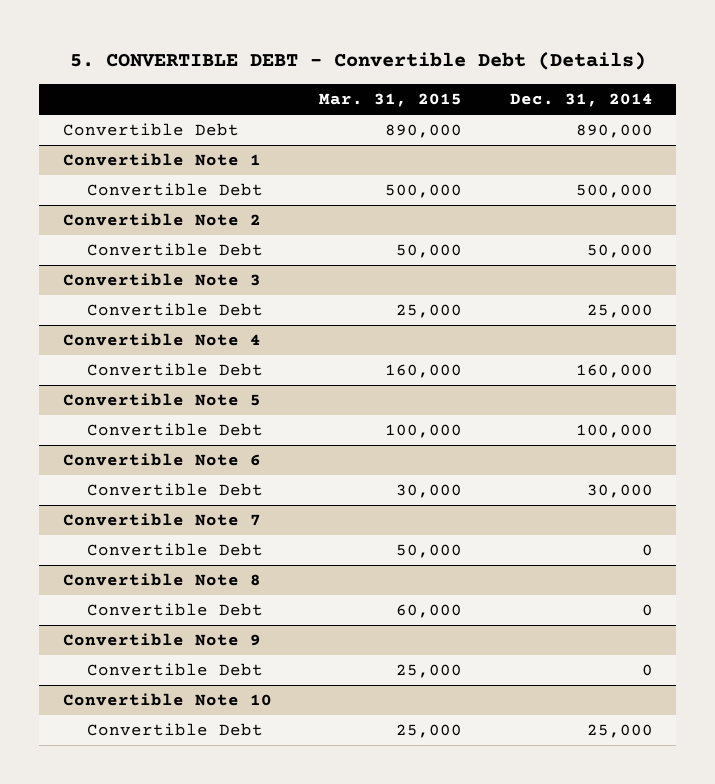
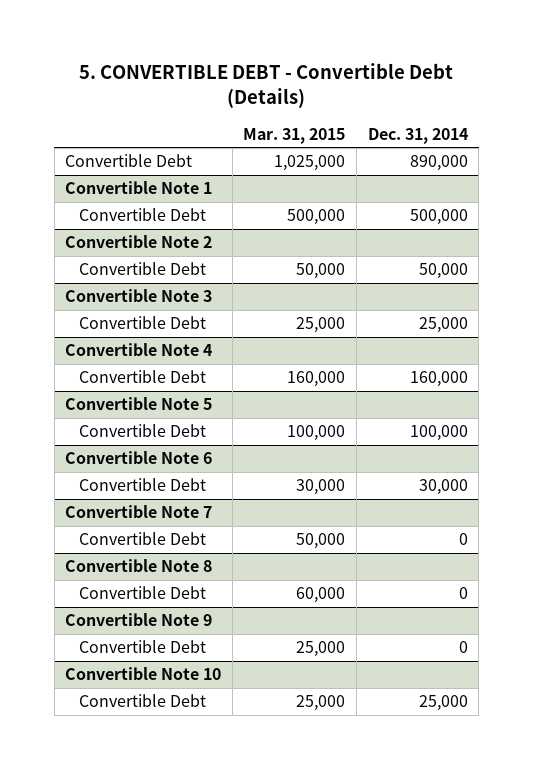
[385,124,463,139] 890,000 -> [274,155,346,172] 1,025,000

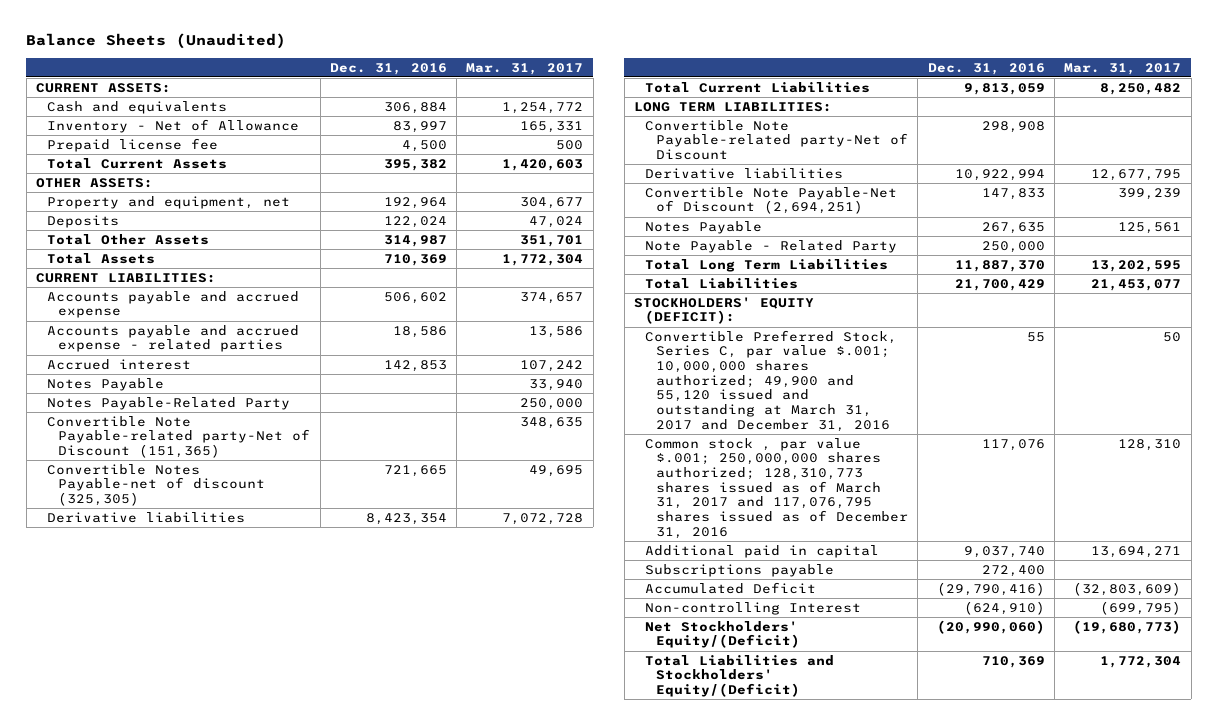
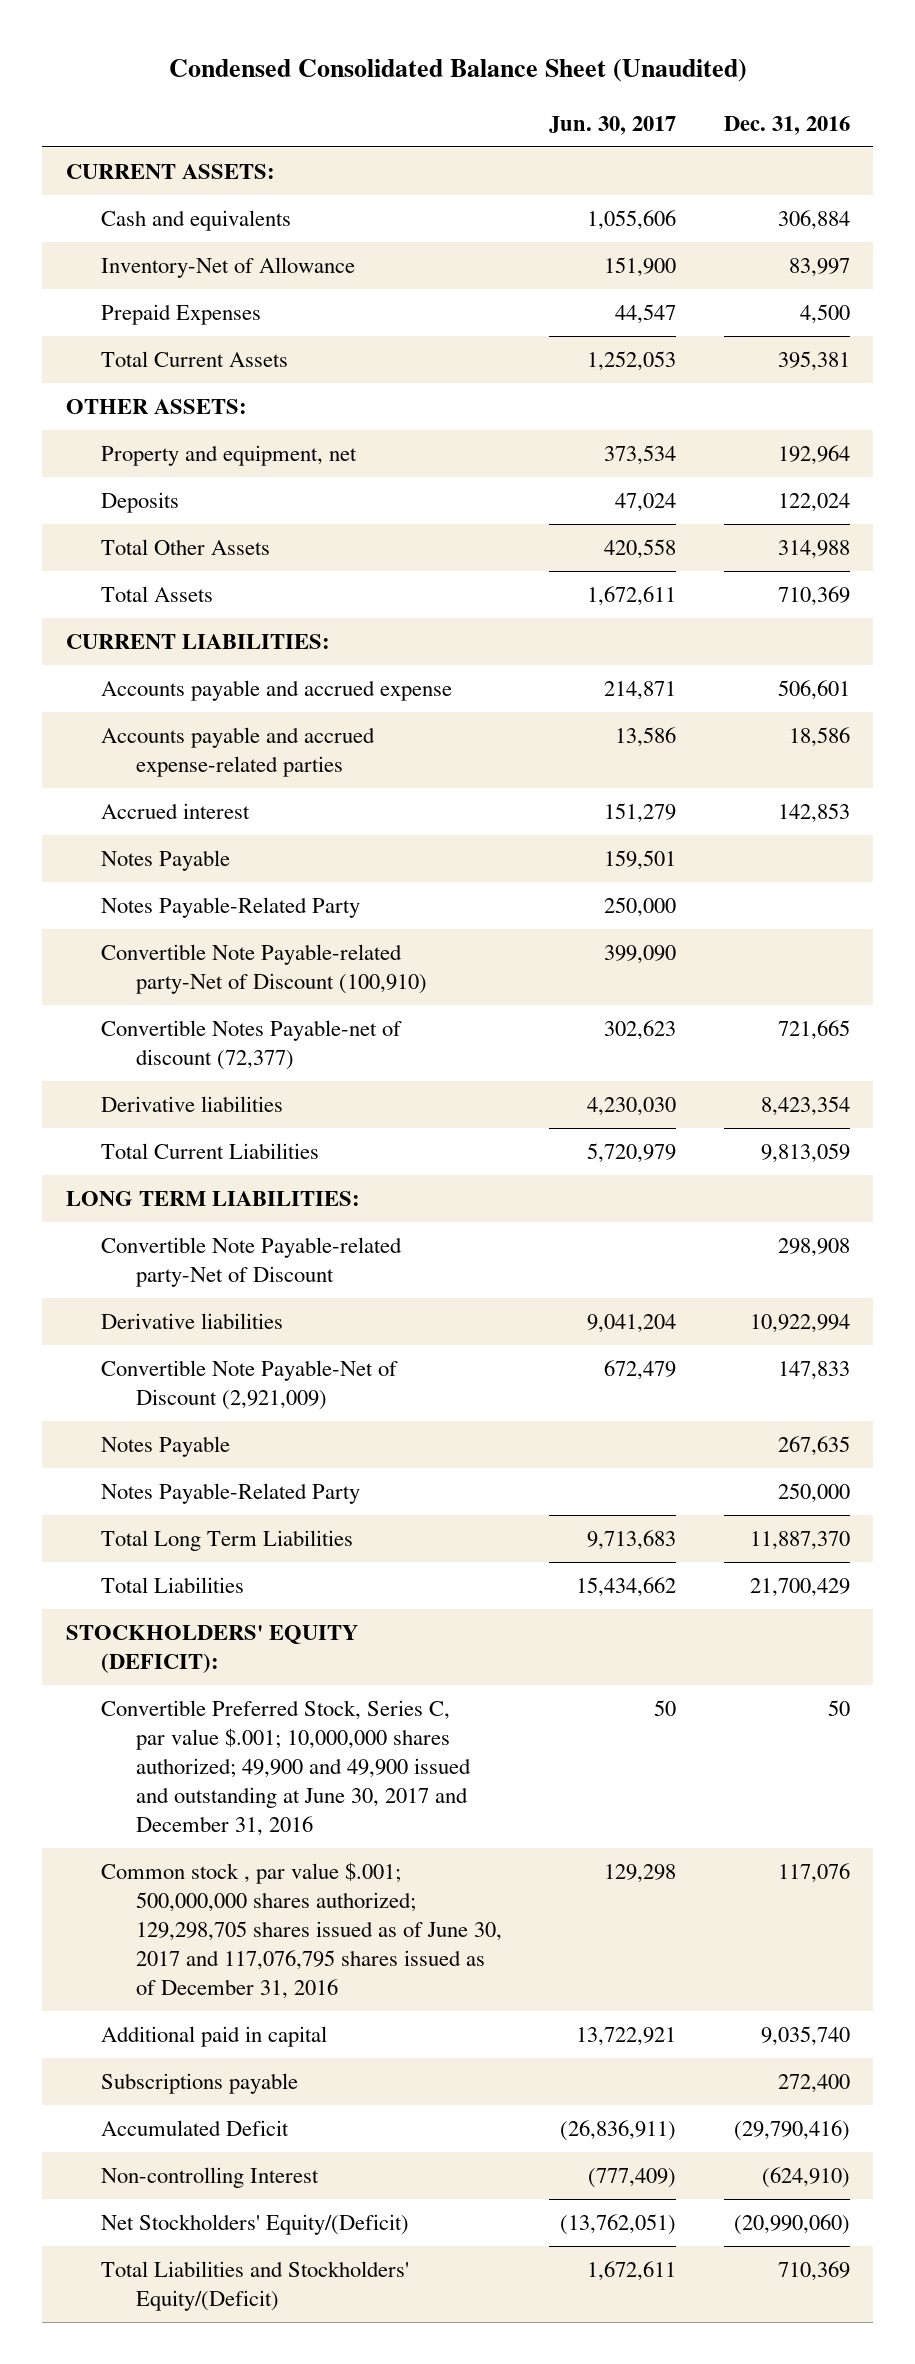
[26,33,287,50] Balance Sheets (Unaudited) -> [168,59,747,83] Condensed Consolidated Balance Sheet (Unaudited)
[466,62,584,75] Mar. 31, 2017 -> none
none -> [549,115,677,135] Jun. 30, 2017
[47,118,300,133] Inventory - Net of Allowance -> [100,256,355,278] Inventory-Net of Allowance
[47,137,219,152] Prepaid license fee -> [100,303,261,325] Prepaid Expenses
[383,158,447,171] 395,382 -> [777,350,850,371] 395,381
[383,234,447,247] 314,987 -> [777,539,850,559] 314,988
[383,291,447,304] 506,602 -> [777,679,850,700] 506,601
[47,324,300,353] Accounts payable and accrued expense - related parties -> [100,726,375,777] Accounts payable and accrued expense-related parties
[47,415,311,459] Convertible Note Payable-related party-Net of Discount (151,365) -> [100,943,428,994] Convertible Note Payable-related party-Net of Discount (100,910)
[47,463,266,507] Convertible Notes Payable-net of discount (325,305) -> [100,1019,402,1070] Convertible Notes Payable-net of discount (72,377)
[645,186,898,215] Convertible Note Payable-Net of Discount (2,694,251) -> [100,1359,398,1410] Convertible Note Payable-Net of Discount (2,921,009)
[645,239,898,253] Note Payable - Related Party -> [100,1482,360,1504] Notes Payable-Related Party
[645,329,898,432] Convertible Preferred Stock, Series C, par value $.001; 10,000,000 shares authorized; 49,900 and 55,120 issued and outstanding at March 31, 2017 and December 31, 2016 -> [100,1699,472,1837] Convertible Preferred Stock, Series C, par value $.001; 10,000,000 shares authorized; 49,900 and 49,900 issued and outstanding at June 30, 2017 and December 31, 2016
[1026,331,1045,342] 55 -> [827,1699,850,1716] 50
[645,437,909,539] Common stock , par value $.001; 250,000,000 shares authorized; 128,310,773 shares issued as of March 31, 2017 and 117,076,795 shares issued as of December 31, 2016 -> [100,1861,503,2000] Common stock , par value $.001; 500,000,000 shares authorized; 129,298,705 shares issued as of June 30, 2017 and 117,076,795 shares issued as of December 31, 2016
[963,545,1045,558] 9,037,740 -> [760,2025,850,2046] 9,035,740

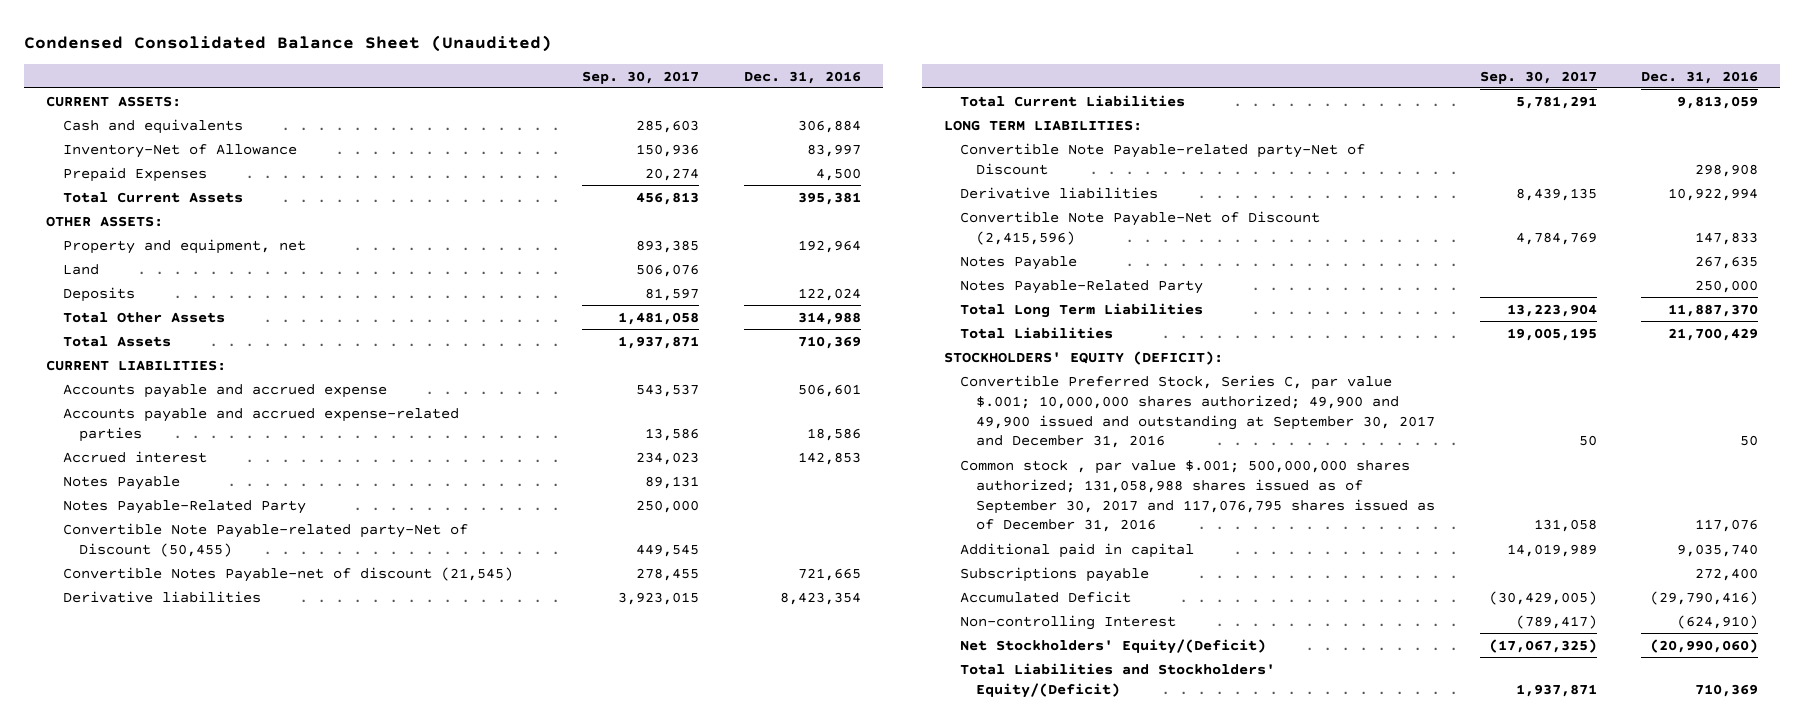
[549,115,677,135] Jun. 30, 2017 -> none
none -> [582,70,700,84] Sep. 30, 2017
none -> [62,263,99,275] Land
[100,943,428,994] Convertible Note Payable-related party-Net of Discount (100,910) -> [62,522,468,557] Convertible Note Payable-related party-Net of Discount (50,455)
[100,1019,402,1070] Convertible Notes Payable-net of discount (72,377) -> [62,566,513,582] Convertible Notes Payable-net of discount (21,545)
[100,1359,398,1410] Convertible Note Payable-Net of Discount (2,921,009) -> [960,210,1321,245] Convertible Note Payable-Net of Discount (2,415,596)
[100,1699,472,1837] Convertible Preferred Stock, Series C, par value $.001; 10,000,000 shares authorized; 49,900 and 49,900 issued and outstanding at June 30, 2017 and December 31, 2016 -> [960,374,1436,449] Convertible Preferred Stock, Series C, par value $.001; 10,000,000 shares authorized; 49,900 and 49,900 issued and outstanding at September 30, 2017 and December 31, 2016
[100,1861,503,2000] Common stock , par value $.001; 500,000,000 shares authorized; 129,298,705 shares issued as of June 30, 2017 and 117,076,795 shares issued as of December 31, 2016 -> [960,459,1436,533] Common stock , par value $.001; 500,000,000 shares authorized; 131,058,988 shares issued as of September 30, 2017 and 117,076,795 shares issued as of December 31, 2016

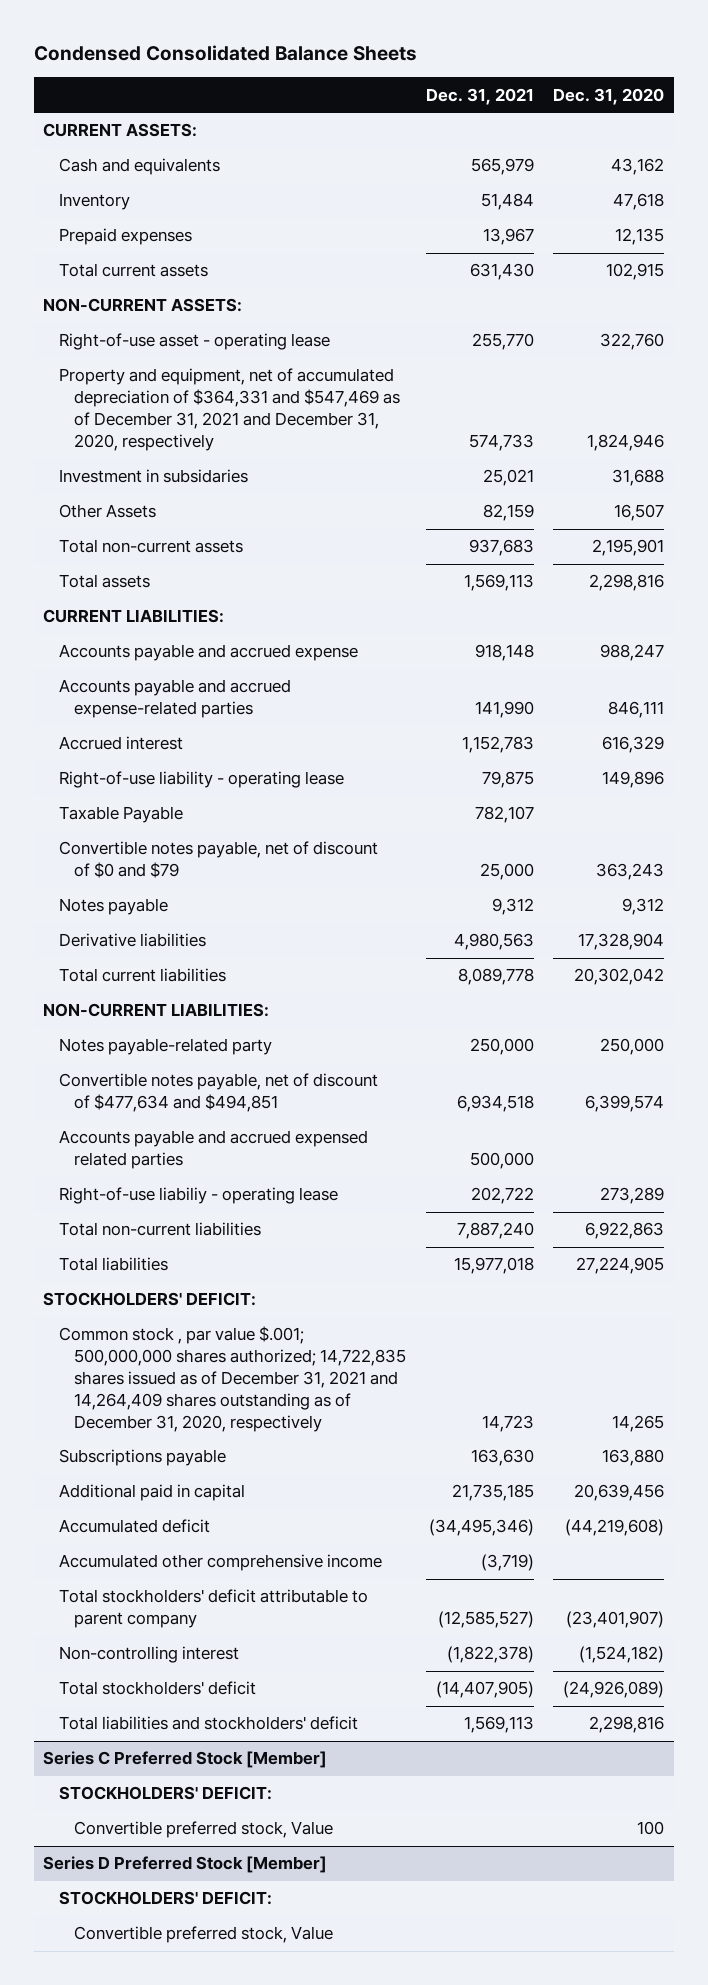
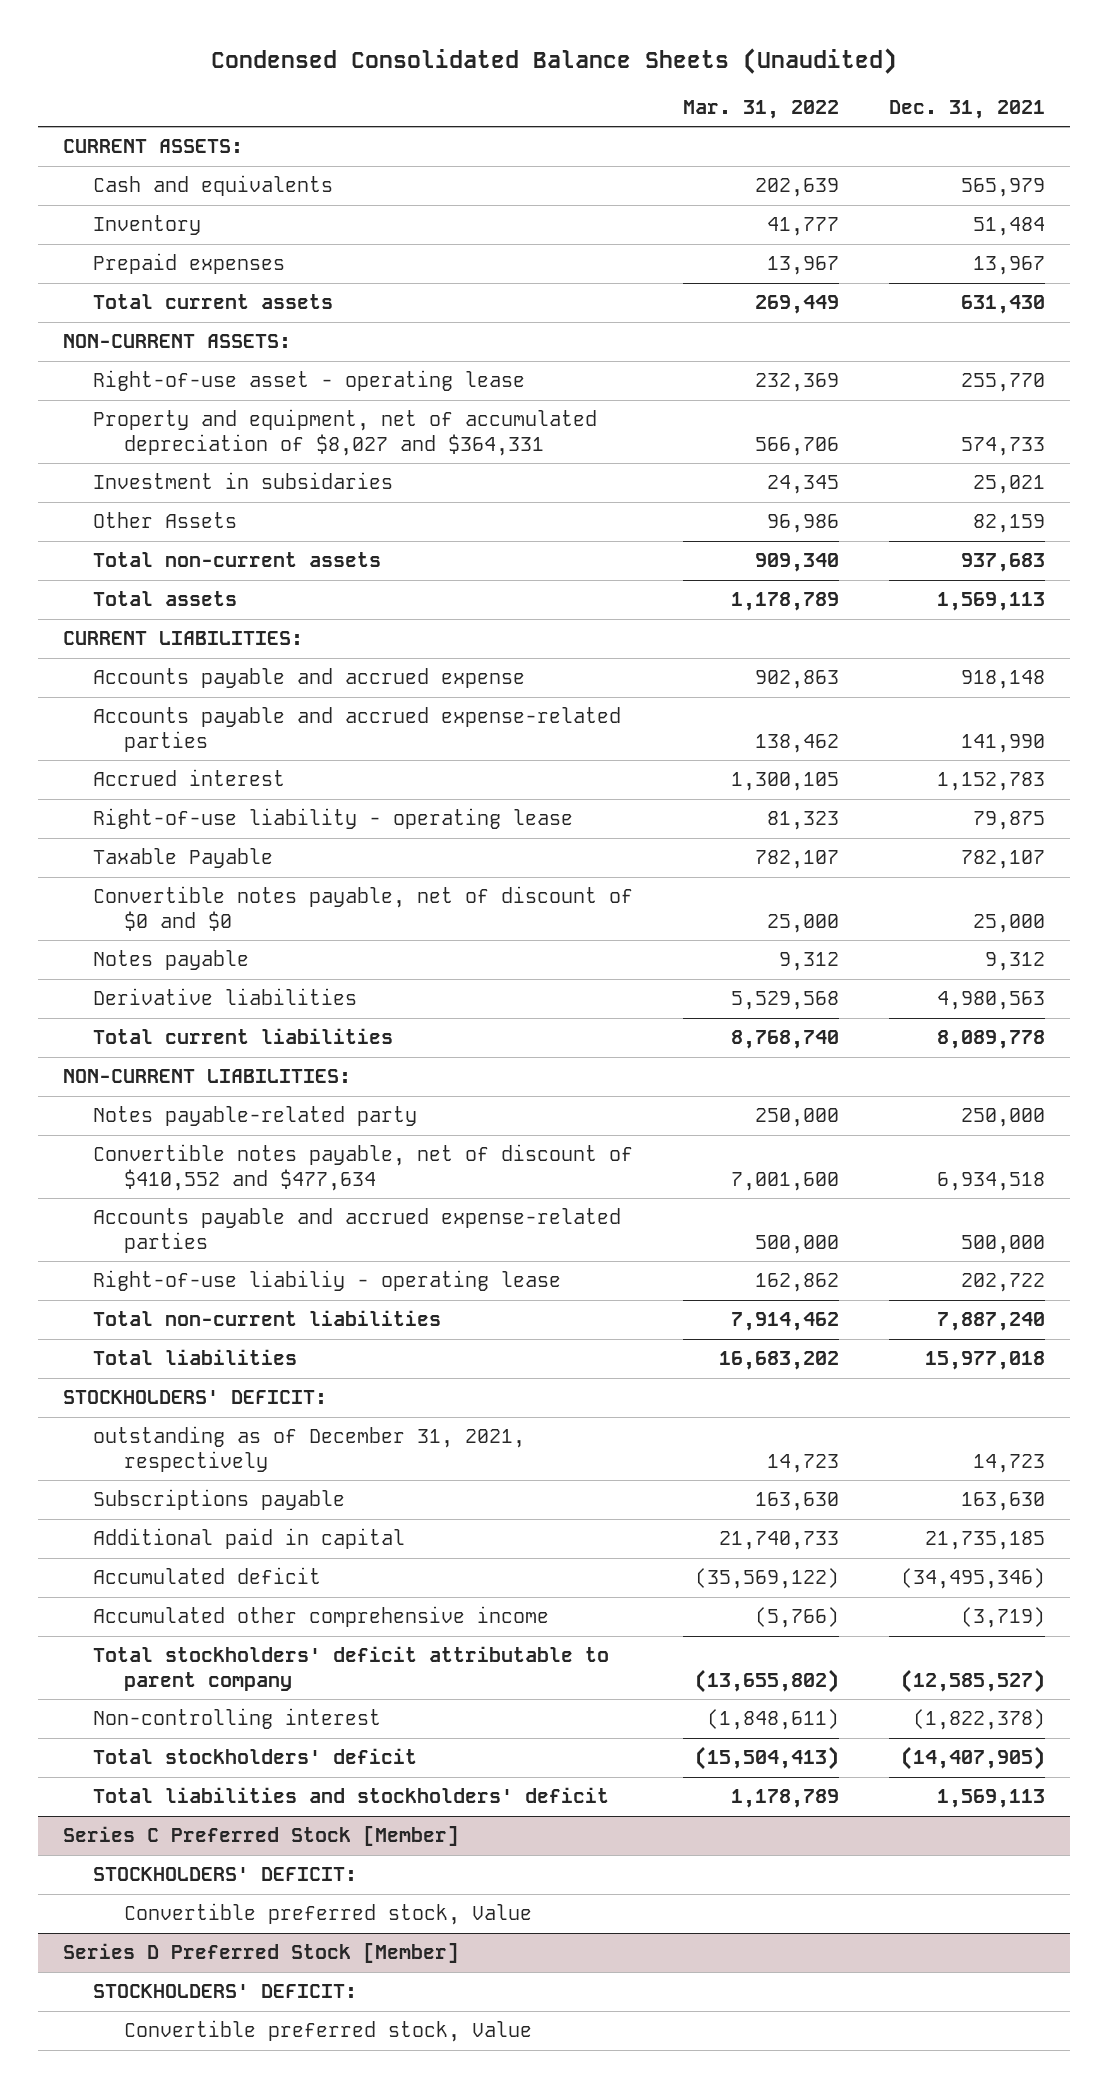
[33,45,417,62] Condensed Consolidated Balance Sheets -> [211,48,898,75] Condensed Consolidated Balance Sheets (Unaudited)
[553,87,665,105] Dec. 31, 2020 -> none
none -> [683,100,840,120] Mar. 31, 2022
[58,368,401,452] Property and equipment, net of accumulated depreciation of $364,331 and $547,469 as of December 31, 2021 and December 31, 2020, respectively -> [93,409,598,457] Property and equipment, net of accumulated depreciation of $8,027 and $364,331
[58,841,378,879] Convertible notes payable, net of discount of $0 and $79 -> [93,886,634,932] Convertible notes payable, net of discount of $0 and $0
[58,1073,378,1113] Convertible notes payable, net of discount of $477,634 and $494,851 -> [93,1144,634,1192] Convertible notes payable, net of discount of $410,552 and $477,634
[58,1130,368,1170] Accounts payable and accrued expensed related parties -> [93,1208,622,1254] Accounts payable and accrued expense-related parties
[58,1326,407,1433] Common stock , par value $.001; 500,000,000 shares authorized; 14,722,835 shares issued as of December 31, 2021 and 14,264,409 shares outstanding as of December 31, 2020, respectively -> [93,1426,526,1473] outstanding as of December 31, 2021, respectively

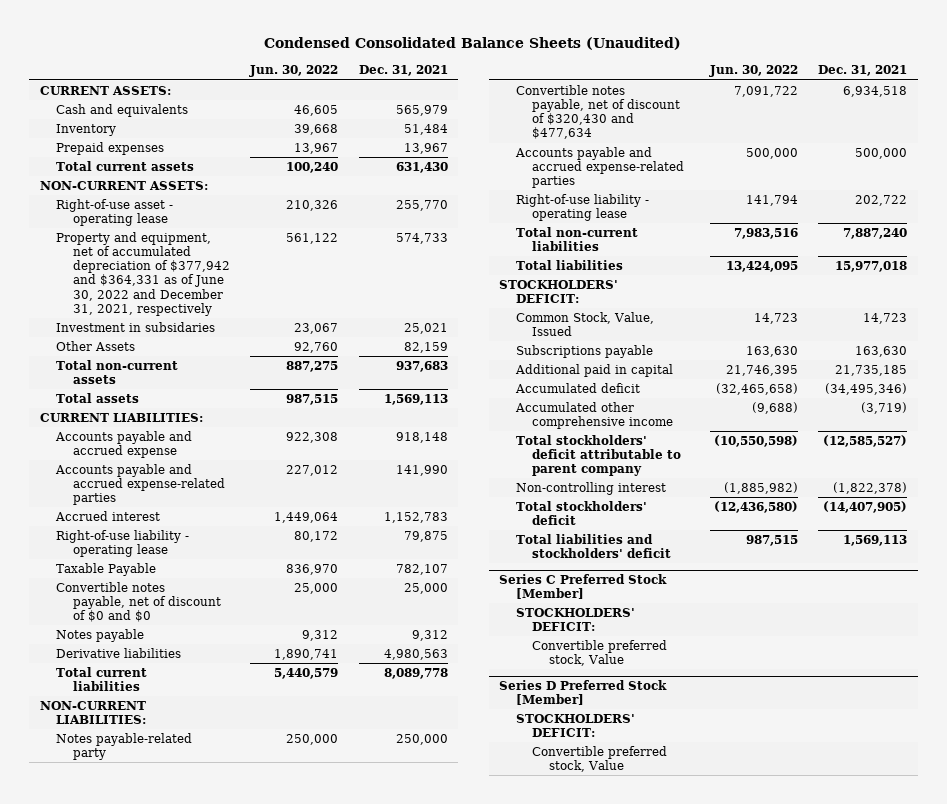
[683,100,840,120] Mar. 31, 2022 -> none
none -> [249,65,339,78] Jun. 30, 2022
[93,409,598,457] Property and equipment, net of accumulated depreciation of $8,027 and $364,331 -> [56,232,230,316] Property and equipment, net of accumulated depreciation of $377,942 and $364,331 as of June 30, 2022 and December 31, 2021, respectively
[93,1144,634,1192] Convertible notes payable, net of discount of $410,552 and $477,634 -> [515,85,681,140] Convertible notes payable, net of discount of $320,430 and $477,634
[93,1270,562,1292] Right-of-use liabiliy - operating lease -> [515,194,649,222] Right-of-use liability - operating lease
[93,1426,526,1473] outstanding as of December 31, 2021, respectively -> [515,312,654,337] Common Stock, Value, Issued

